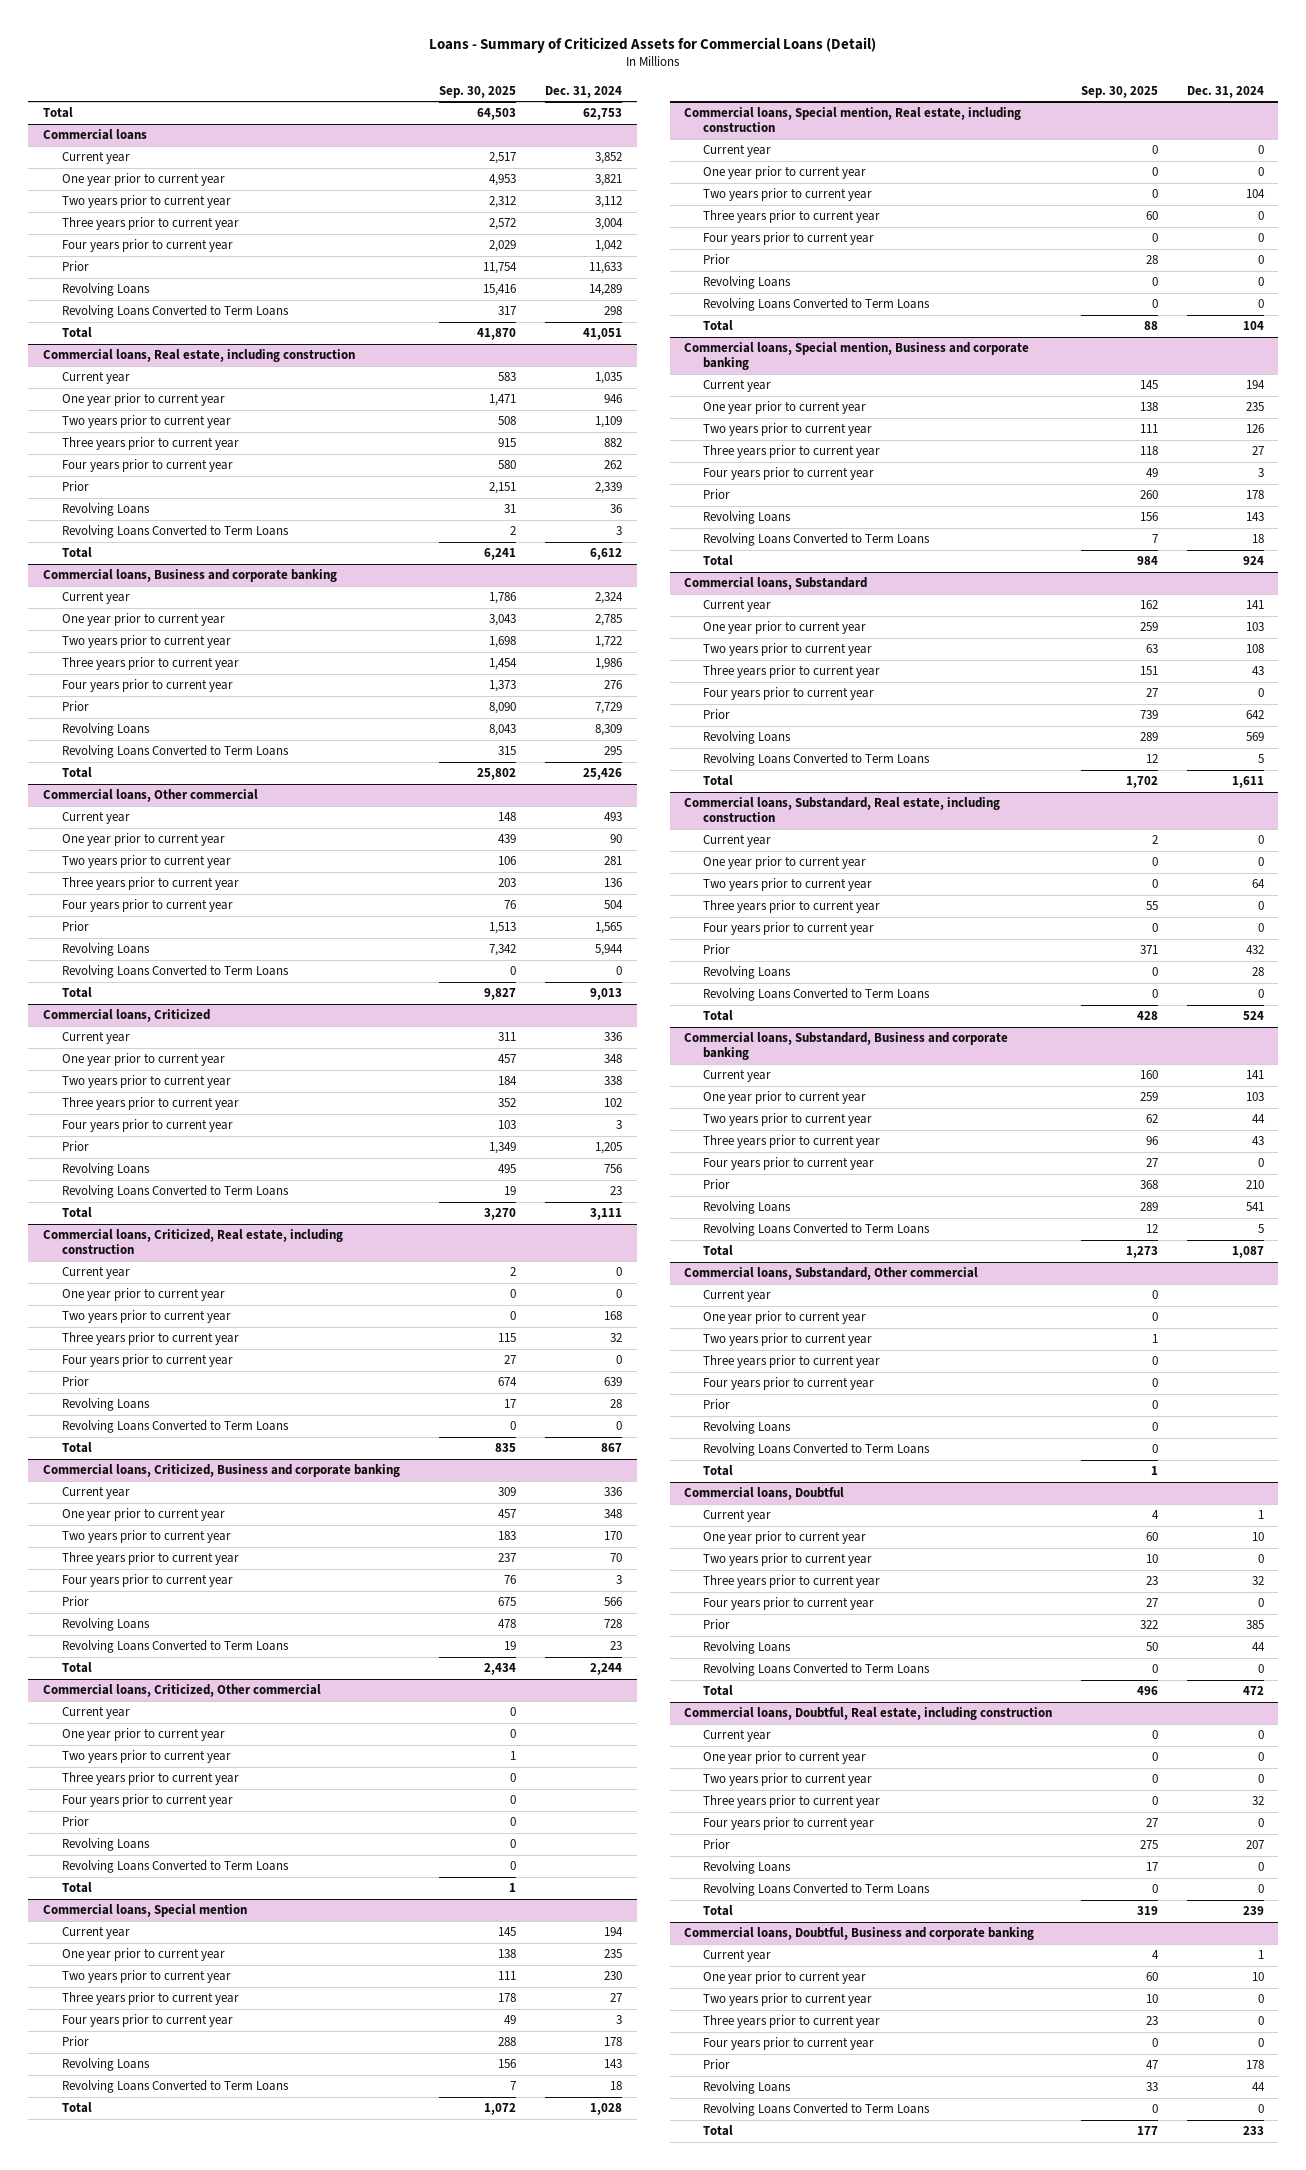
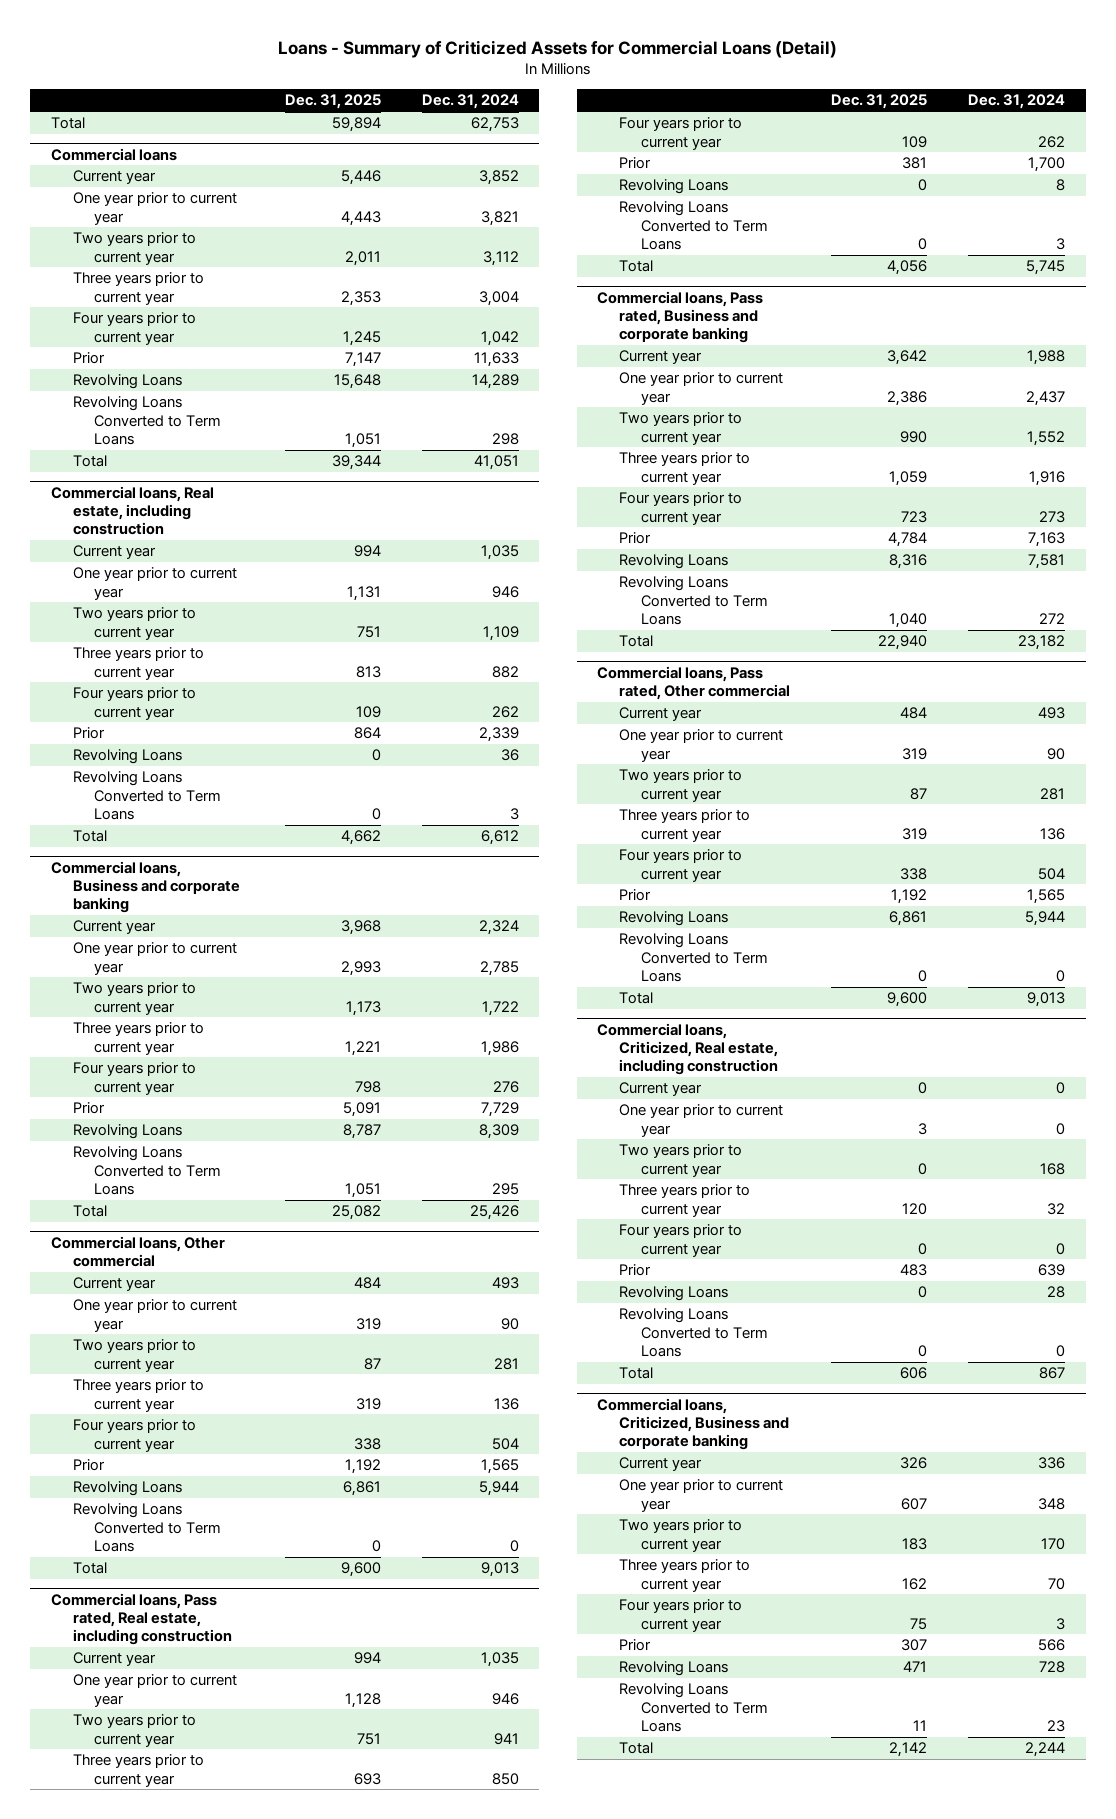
[439,85,517,98] Sep. 30, 2025 -> none
none -> [284,94,381,110] Dec. 31, 2025
[42,1009,210,1023] Commercial loans, Criticized -> none
none -> [50,1592,232,1646] Commercial loans, Pass rated, Real estate, including construction
[604,1032,623,1042] 336 -> [480,1652,519,1668] 1,035
[604,1054,623,1064] 348 -> [491,1692,519,1705] 946
[604,1076,623,1086] 338 -> [493,1732,519,1745] 941
[604,1098,623,1108] 102 -> [491,1772,519,1785] 850
[616,1120,623,1130] 3 -> [1038,135,1066,148] 262
[595,1142,623,1155] 1,205 -> [1028,157,1066,173] 1,700
[604,1164,623,1174] 756 -> [1056,179,1066,192] 8
[610,1186,623,1196] 23 -> [1056,237,1066,250] 3
[590,1208,623,1221] 3,111 -> [1026,260,1066,276] 5,745
none -> [597,290,764,344] Commercial loans, Pass rated, Business and corporate banking
none -> [619,350,703,365] Current year
none -> [619,372,784,405] One year prior to current year
none -> [619,412,743,445] Two years prior to current year
none -> [619,452,751,485] Three years prior to current year
none -> [619,492,743,525] Four years prior to current year
none -> [619,532,652,545] Prior
none -> [619,554,729,570] Revolving Loans
none -> [619,576,768,625] Revolving Loans Converted to Term Loans
none -> [619,635,654,648] Total
none -> [597,665,791,700] Commercial loans, Pass rated, Other commercial
none -> [619,707,703,722] Current year
none -> [619,729,784,762] One year prior to current year
none -> [619,769,743,802] Two years prior to current year
none -> [619,809,751,842] Three years prior to current year
none -> [619,849,743,882] Four years prior to current year
none -> [619,889,652,902] Prior
none -> [619,911,729,927] Revolving Loans
none -> [619,933,768,982] Revolving Loans Converted to Term Loans
none -> [619,992,654,1005] Total
[42,1684,321,1698] Commercial loans, Criticized, Other commercial -> none
[61,1706,130,1720] Current year -> none
[61,1728,225,1742] One year prior to current year -> none
[61,1750,231,1764] Two years prior to current year -> none
[61,1772,239,1786] Three years prior to current year -> none
[61,1794,233,1808] Four years prior to current year -> none
[61,1816,89,1827] Prior -> none
[61,1838,150,1852] Revolving Loans -> none
[61,1860,289,1874] Revolving Loans Converted to Term Loans -> none
[61,1882,92,1894] Total -> none
[42,1904,247,1918] Commercial loans, Special mention -> none
[61,1926,130,1940] Current year -> none
[61,1948,225,1962] One year prior to current year -> none
[61,1970,231,1984] Two years prior to current year -> none
[61,1992,239,2006] Three years prior to current year -> none
[61,2014,233,2028] Four years prior to current year -> none
[61,2036,89,2047] Prior -> none
[61,2058,150,2072] Revolving Loans -> none
[61,2080,289,2094] Revolving Loans Converted to Term Loans -> none
[61,2102,92,2114] Total -> none
[684,107,1022,133] Commercial loans, Special mention, Real estate, including construction -> none
[703,144,772,158] Current year -> none
[703,166,867,180] One year prior to current year -> none
[703,188,873,202] Two years prior to current year -> none
[703,210,881,224] Three years prior to current year -> none
[703,232,875,246] Four years prior to current year -> none
[703,254,731,265] Prior -> none
[703,276,792,290] Revolving Loans -> none
[703,298,931,312] Revolving Loans Converted to Term Loans -> none
[703,320,734,332] Total -> none
[684,342,1030,371] Commercial loans, Special mention, Business and corporate banking -> none
[703,379,772,393] Current year -> none
[703,401,867,415] One year prior to current year -> none
[703,423,873,437] Two years prior to current year -> none
[703,445,881,459] Three years prior to current year -> none
[703,467,875,481] Four years prior to current year -> none
[703,489,731,500] Prior -> none
[703,511,792,525] Revolving Loans -> none
[703,533,931,547] Revolving Loans Converted to Term Loans -> none
[703,555,734,567] Total -> none
[684,577,868,591] Commercial loans, Substandard -> none
[703,599,772,613] Current year -> none
[703,621,867,635] One year prior to current year -> none
[703,643,873,657] Two years prior to current year -> none
[703,665,881,679] Three years prior to current year -> none
[703,687,875,701] Four years prior to current year -> none
[703,709,731,720] Prior -> none
[703,731,792,745] Revolving Loans -> none
[703,753,931,767] Revolving Loans Converted to Term Loans -> none
[703,775,734,787] Total -> none
[684,797,1001,823] Commercial loans, Substandard, Real estate, including construction -> none
[703,834,772,848] Current year -> none
[703,856,867,870] One year prior to current year -> none
[703,878,873,892] Two years prior to current year -> none
[703,900,881,914] Three years prior to current year -> none
[703,922,875,936] Four years prior to current year -> none
[703,944,731,955] Prior -> none
[703,966,792,980] Revolving Loans -> none
[703,988,931,1002] Revolving Loans Converted to Term Loans -> none
[703,1010,734,1022] Total -> none
[684,1032,1009,1061] Commercial loans, Substandard, Business and corporate banking -> none
[703,1069,772,1083] Current year -> none
[703,1091,867,1105] One year prior to current year -> none
[703,1113,873,1127] Two years prior to current year -> none
[703,1135,881,1149] Three years prior to current year -> none
[703,1157,875,1171] Four years prior to current year -> none
[703,1179,731,1190] Prior -> none
[703,1201,792,1215] Revolving Loans -> none
[703,1223,931,1237] Revolving Loans Converted to Term Loans -> none
[703,1245,734,1257] Total -> none
[684,1267,979,1281] Commercial loans, Substandard, Other commercial -> none
[703,1289,772,1303] Current year -> none
[703,1311,867,1325] One year prior to current year -> none
[703,1333,873,1347] Two years prior to current year -> none
[703,1355,881,1369] Three years prior to current year -> none
[703,1377,875,1391] Four years prior to current year -> none
[703,1399,731,1410] Prior -> none
[703,1421,792,1435] Revolving Loans -> none
[703,1443,931,1457] Revolving Loans Converted to Term Loans -> none
[703,1465,734,1477] Total -> none
[684,1487,845,1501] Commercial loans, Doubtful -> none
[703,1509,772,1523] Current year -> none
[703,1531,867,1545] One year prior to current year -> none
[703,1553,873,1567] Two years prior to current year -> none
[703,1575,881,1589] Three years prior to current year -> none
[703,1597,875,1611] Four years prior to current year -> none
[703,1619,731,1630] Prior -> none
[703,1641,792,1655] Revolving Loans -> none
[703,1663,931,1677] Revolving Loans Converted to Term Loans -> none
[703,1685,734,1697] Total -> none
[684,1707,1053,1721] Commercial loans, Doubtful, Real estate, including construction -> none
[703,1729,772,1743] Current year -> none
[703,1751,867,1765] One year prior to current year -> none
[703,1773,873,1787] Two years prior to current year -> none
[703,1795,881,1809] Three years prior to current year -> none
[703,1817,875,1831] Four years prior to current year -> none
[703,1839,731,1850] Prior -> none
[703,1861,792,1875] Revolving Loans -> none
[703,1883,931,1897] Revolving Loans Converted to Term Loans -> none
[703,1905,734,1917] Total -> none
[684,1927,1035,1941] Commercial loans, Doubtful, Business and corporate banking -> none
[703,1949,772,1963] Current year -> none
[703,1971,867,1985] One year prior to current year -> none
[703,1993,873,2007] Two years prior to current year -> none
[703,2015,881,2029] Three years prior to current year -> none
[703,2037,875,2051] Four years prior to current year -> none
[703,2059,731,2070] Prior -> none
[703,2081,792,2095] Revolving Loans -> none
[703,2103,931,2117] Revolving Loans Converted to Term Loans -> none
[703,2125,734,2137] Total -> none

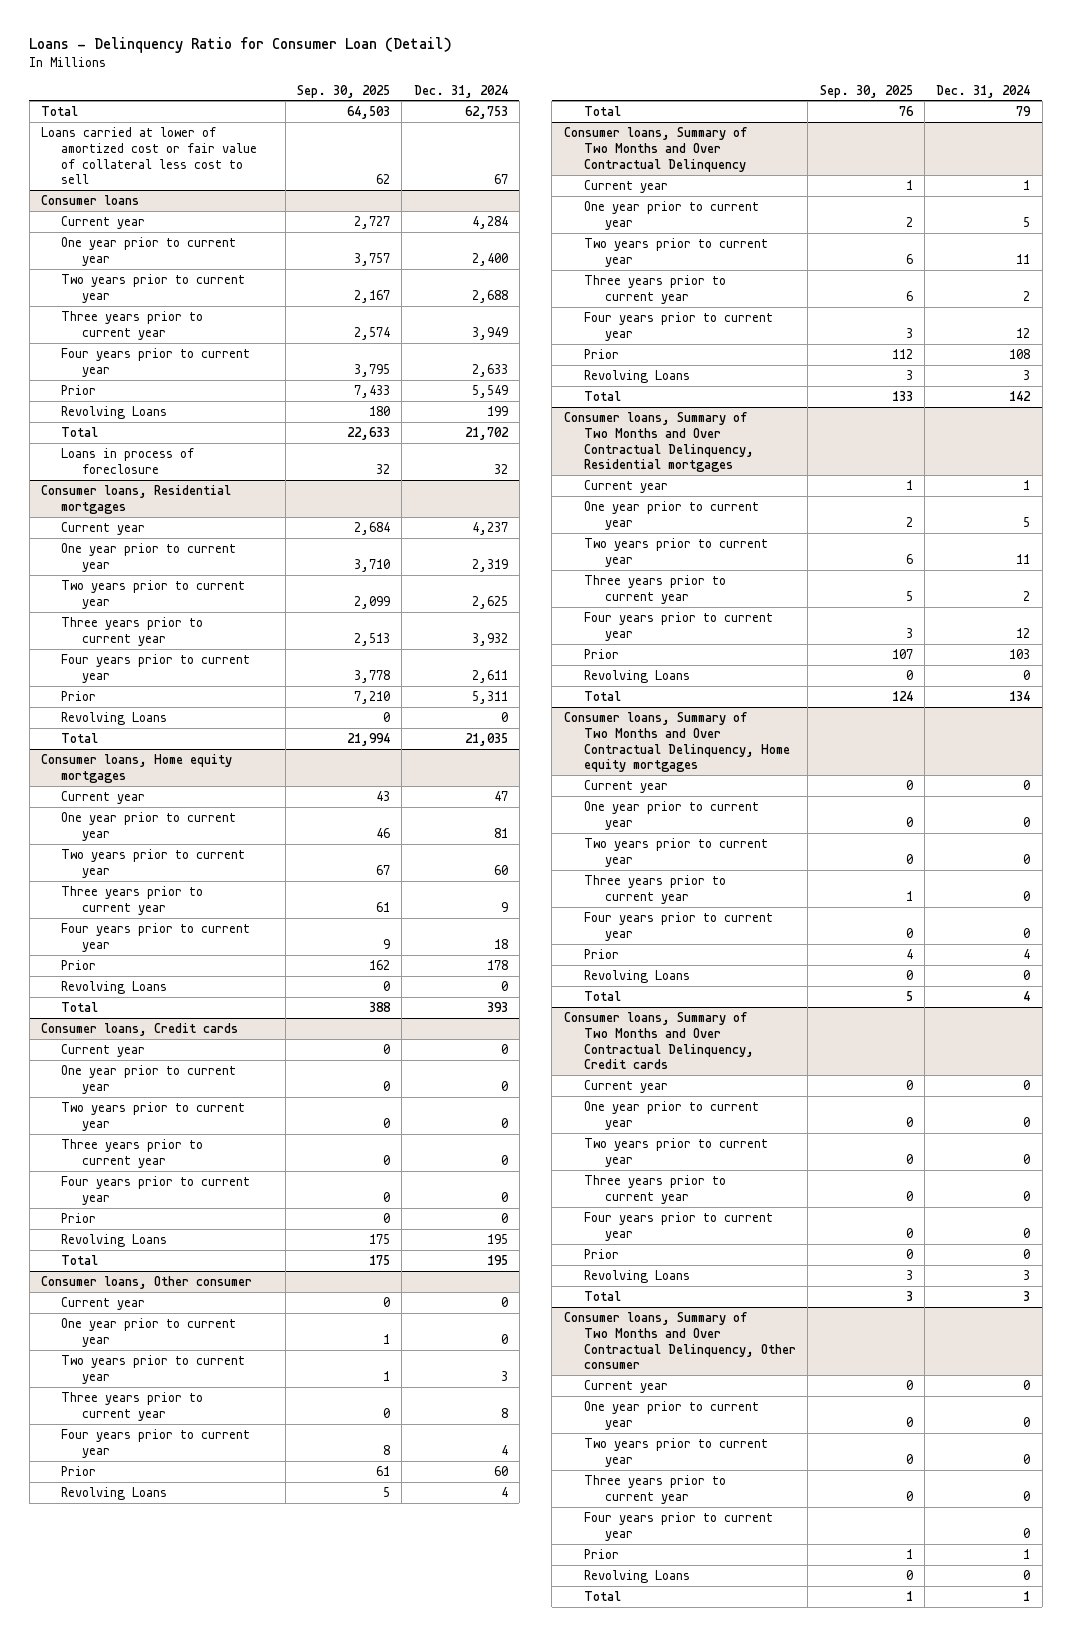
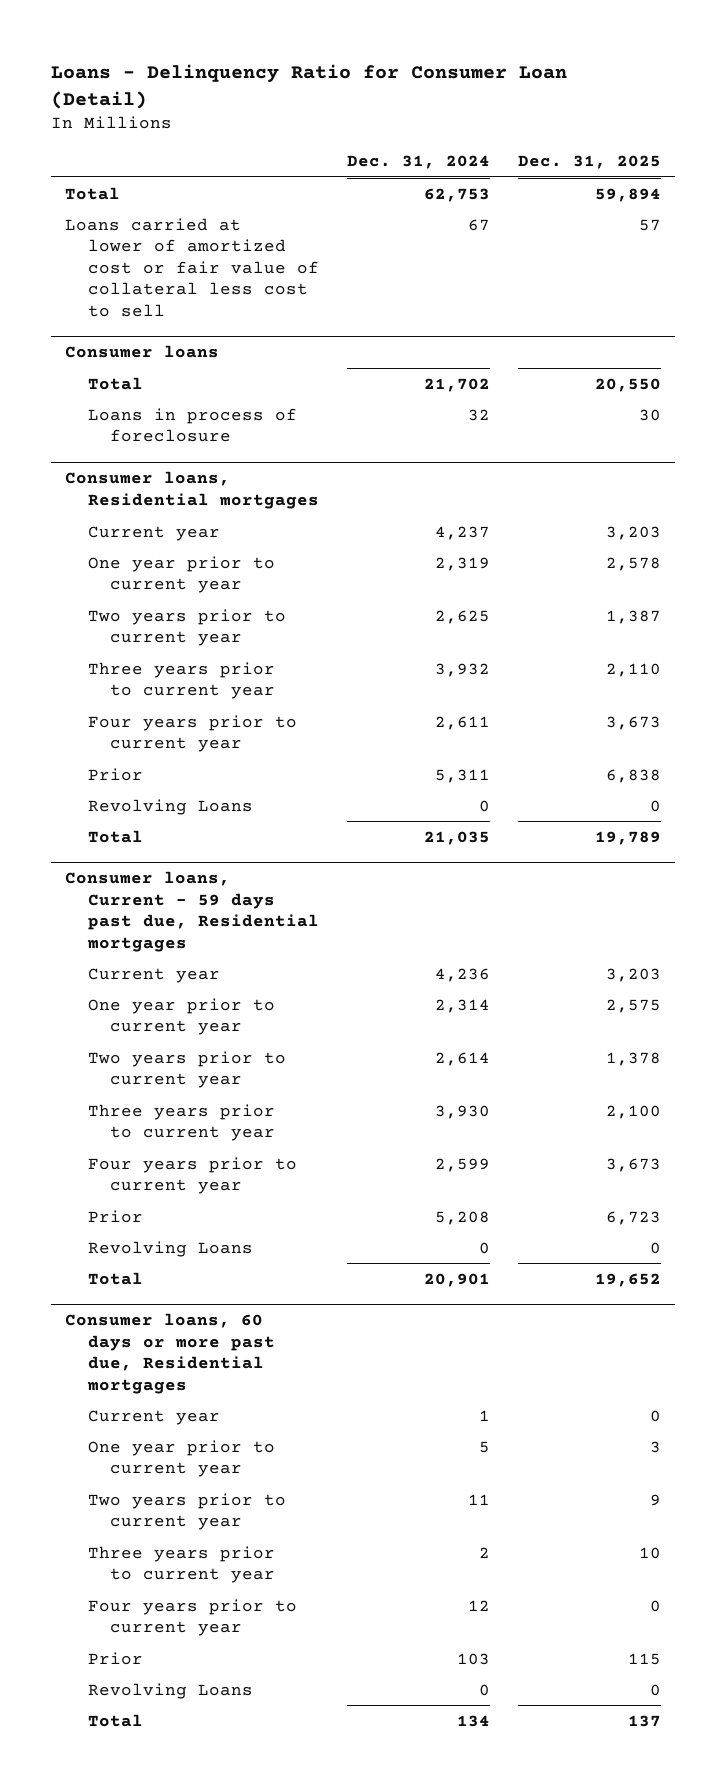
[296,84,390,98] Sep. 30, 2025 -> none
none -> [518,155,662,170] Dec. 31, 2025
[61,215,146,229] Current year -> none
[61,236,237,266] One year prior to current year -> none
[61,273,246,303] Two years prior to current year -> none
[61,310,204,340] Three years prior to current year -> none
[61,347,251,377] Four years prior to current year -> none
[61,384,97,395] Prior -> none
[61,405,168,419] Revolving Loans -> none
[40,753,232,783] Consumer loans, Home equity mortgages -> none
none -> [65,871,319,952] Consumer loans, Current - 59 days past due, Residential mortgages
[493,790,508,801] 47 -> [434,967,490,982] 4,236
[493,827,508,838] 81 -> [434,998,490,1013] 2,314
[493,864,508,875] 60 -> [434,1051,490,1066] 2,614
[500,901,508,912] 9 -> [434,1104,490,1119] 3,930
[493,938,508,949] 18 -> [434,1157,490,1172] 2,599
[486,959,508,970] 178 -> [434,1210,490,1225] 5,208
[40,1022,238,1036] Consumer loans, Credit cards -> none
[61,1043,146,1057] Current year -> none
[61,1064,237,1094] One year prior to current year -> none
[61,1101,246,1131] Two years prior to current year -> none
[61,1138,204,1168] Three years prior to current year -> none
[61,1175,251,1205] Four years prior to current year -> none
[61,1212,97,1223] Prior -> none
[61,1233,168,1247] Revolving Loans -> none
[61,1254,99,1265] Total -> none
[40,1275,252,1289] Consumer loans, Other consumer -> none
[61,1296,146,1310] Current year -> none
[61,1317,237,1347] One year prior to current year -> none
[61,1354,246,1384] Two years prior to current year -> none
[61,1391,204,1421] Three years prior to current year -> none
[61,1428,251,1458] Four years prior to current year -> none
[61,1465,97,1476] Prior -> none
[61,1486,168,1500] Revolving Loans -> none
[584,105,622,116] Total -> none
[563,126,747,172] Consumer loans, Summary of Two Months and Over Contractual Delinquency -> none
[584,179,669,193] Current year -> none
[584,200,760,230] One year prior to current year -> none
[584,237,769,267] Two years prior to current year -> none
[584,274,727,304] Three years prior to current year -> none
[584,311,774,341] Four years prior to current year -> none
[584,348,620,359] Prior -> none
[584,369,691,383] Revolving Loans -> none
[584,390,622,401] Total -> none
[563,411,755,473] Consumer loans, Summary of Two Months and Over Contractual Delinquency, Residential mortgages -> none
[486,1001,508,1012] 393 -> [423,1272,490,1287] 20,901
none -> [65,1313,275,1394] Consumer loans, 60 days or more past due, Residential mortgages
[563,711,791,773] Consumer loans, Summary of Two Months and Over Contractual Delinquency, Home equity mortgages -> none
[584,779,669,793] Current year -> none
[584,800,760,830] One year prior to current year -> none
[584,837,769,867] Two years prior to current year -> none
[584,874,727,904] Three years prior to current year -> none
[584,911,774,941] Four years prior to current year -> none
[584,948,620,959] Prior -> none
[584,969,691,983] Revolving Loans -> none
[584,990,622,1001] Total -> none
[563,1011,755,1070] Consumer loans, Summary of Two Months and Over Contractual Delinquency, Credit cards -> none
[584,1079,669,1093] Current year -> none
[584,1100,760,1130] One year prior to current year -> none
[584,1137,769,1167] Two years prior to current year -> none
[584,1174,727,1204] Three years prior to current year -> none
[584,1211,774,1241] Four years prior to current year -> none
[584,1248,620,1259] Prior -> none
[584,1269,691,1283] Revolving Loans -> none
[584,1290,622,1301] Total -> none
[563,1311,797,1370] Consumer loans, Summary of Two Months and Over Contractual Delinquency, Other consumer -> none
[584,1379,669,1393] Current year -> none
[584,1400,760,1430] One year prior to current year -> none
[584,1437,769,1467] Two years prior to current year -> none
[584,1474,727,1504] Three years prior to current year -> none
[584,1511,774,1541] Four years prior to current year -> none
[584,1548,620,1559] Prior -> none
[584,1569,691,1583] Revolving Loans -> none
[584,1590,622,1601] Total -> none

